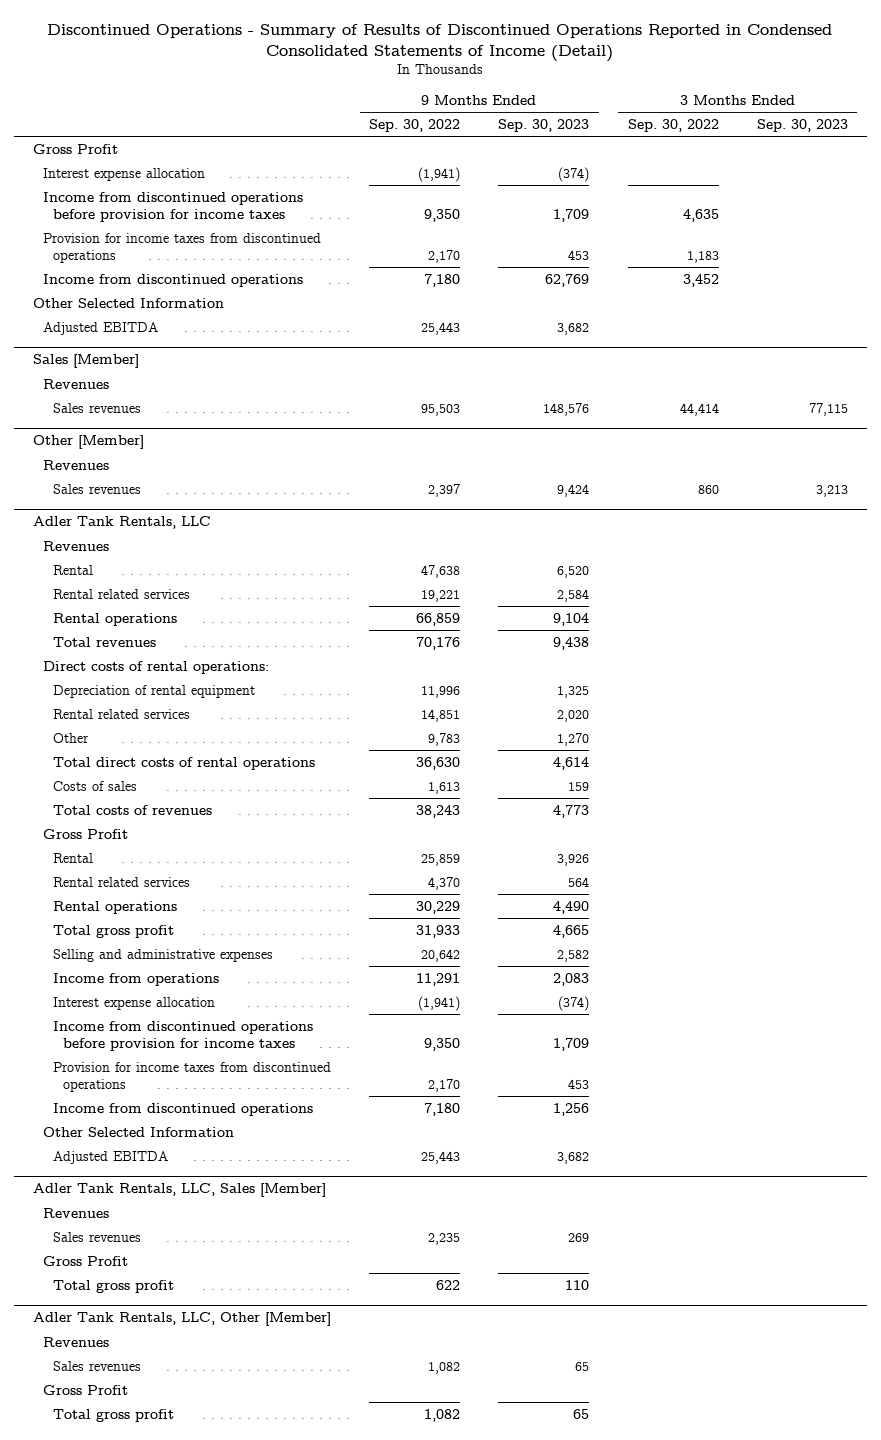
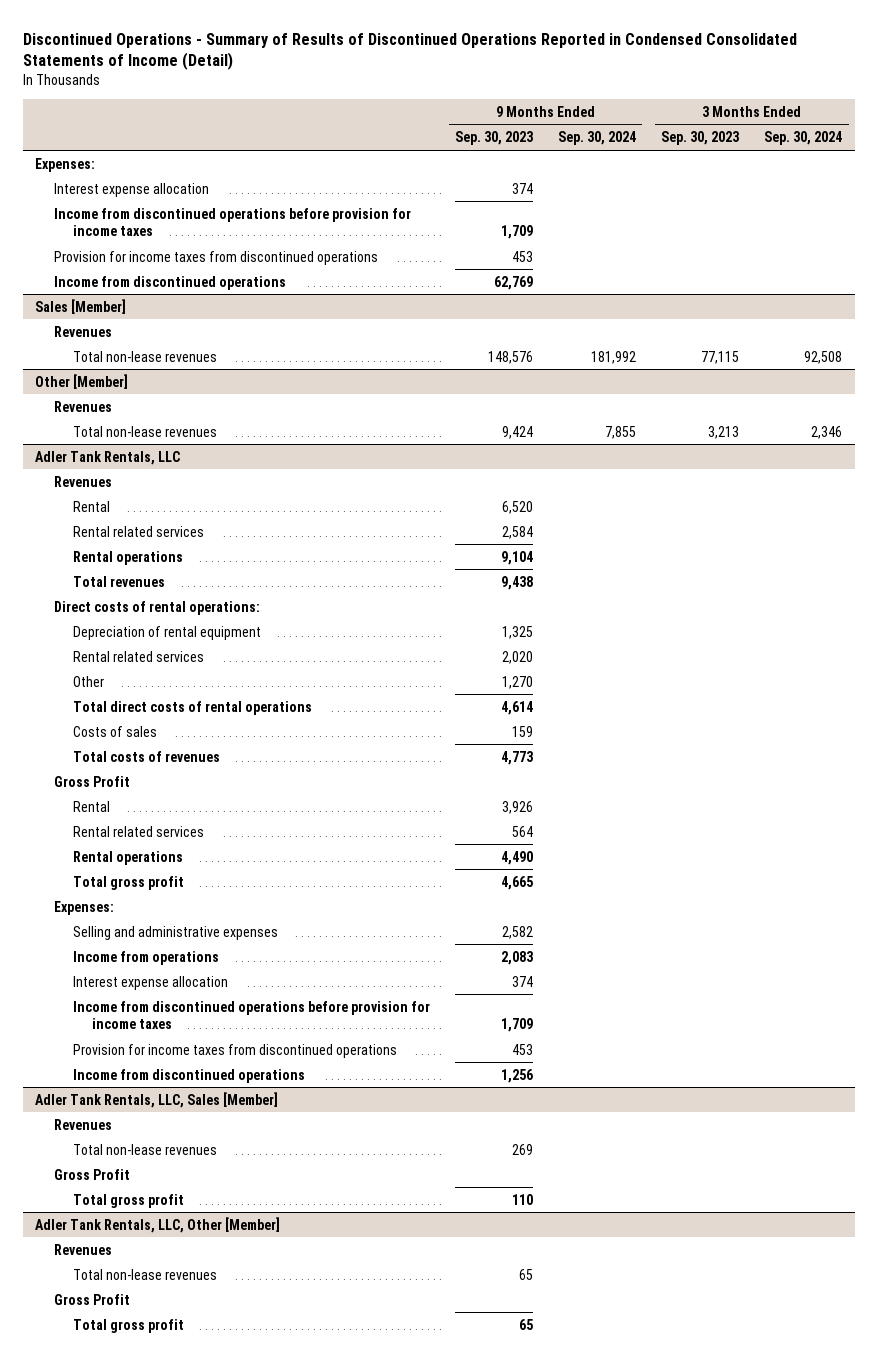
[369,118,461,132] Sep. 30, 2022 -> none
[627,118,719,132] Sep. 30, 2022 -> none
none -> [558,131,637,146] Sep. 30, 2024
none -> [764,131,843,146] Sep. 30, 2024
[33,143,119,154] Gross Profit -> none
none -> [35,157,96,172] Expenses:
[558,166,590,182] (374) -> [512,182,534,194] 374
[33,297,225,308] Other Selected Information -> none
[43,321,159,335] Adjusted EBITDA -> none
[52,402,141,413] Sales revenues -> [72,350,217,362] Total non-lease revenues
[52,483,141,494] Sales revenues -> [72,425,217,437] Total non-lease revenues
none -> [54,900,115,915] Expenses:
[558,995,590,1011] (374) -> [512,975,534,987] 374
[43,1126,235,1137] Other Selected Information -> none
[52,1150,168,1164] Adjusted EBITDA -> none
[52,1231,141,1242] Sales revenues -> [72,1143,217,1155] Total non-lease revenues
[52,1360,141,1371] Sales revenues -> [72,1268,217,1280] Total non-lease revenues

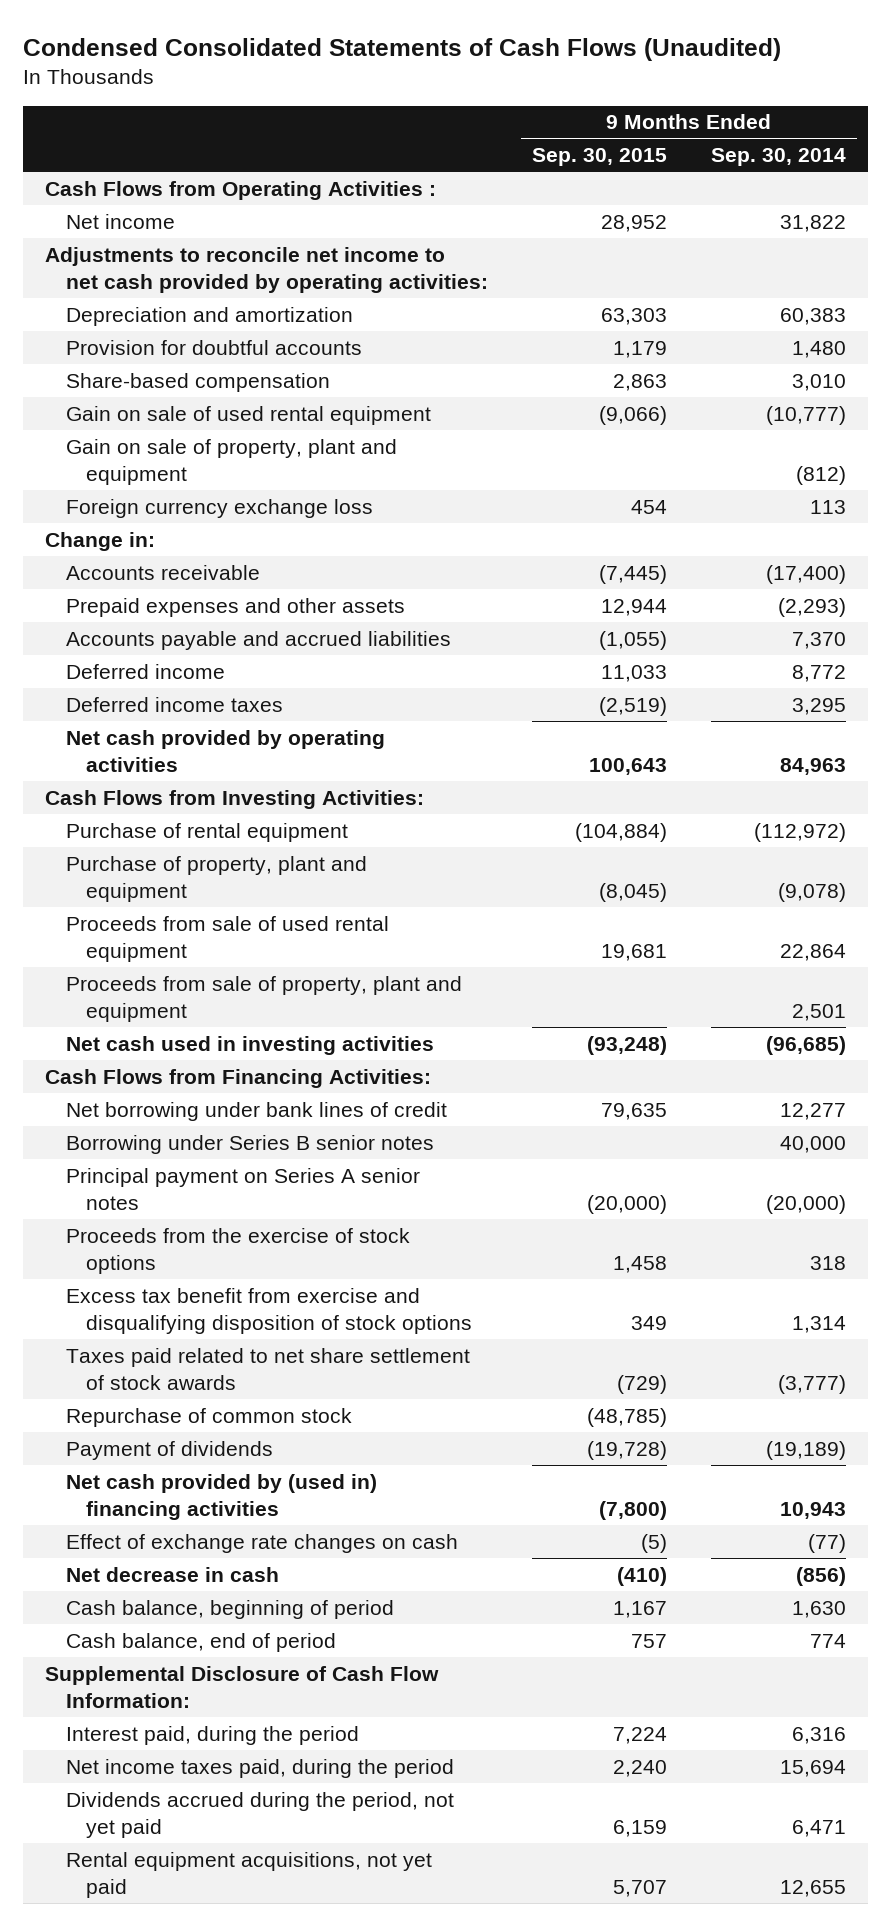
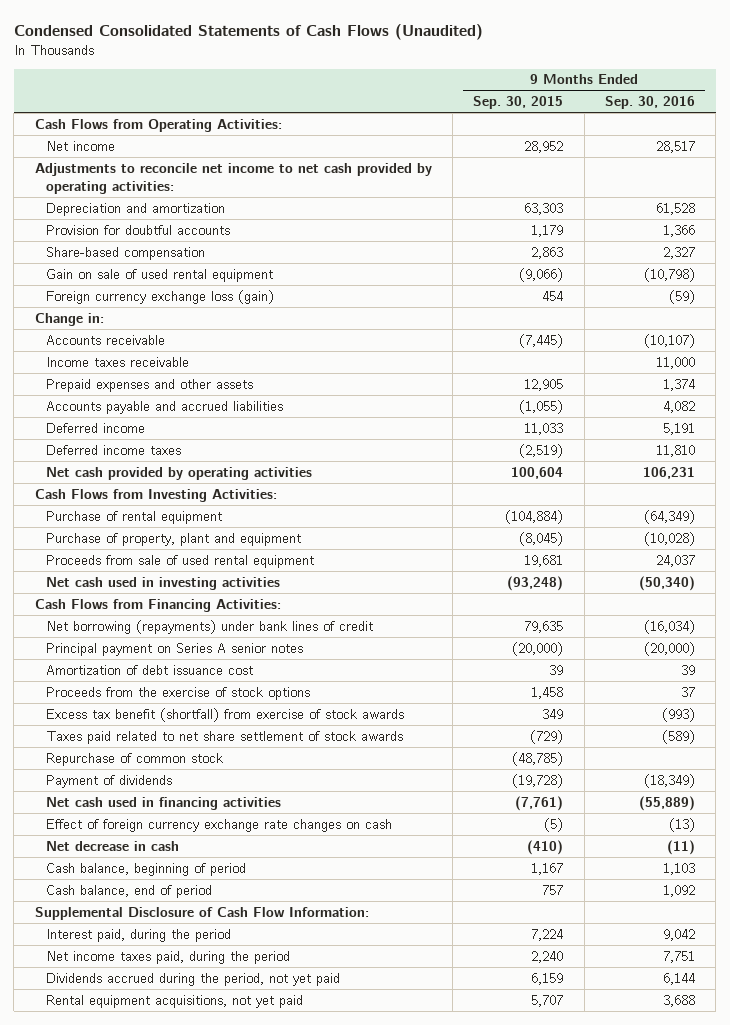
[711,148,847,167] Sep. 30, 2014 -> none
none -> [604,96,695,110] Sep. 30, 2016
[45,180,437,200] Cash Flows from Operating Activities : -> [34,118,282,132] Cash Flows from Operating Activities:
[65,438,397,485] Gain on sale of property, plant and equipment -> none
[65,498,373,518] Foreign currency exchange loss -> [45,289,274,304] Foreign currency exchange loss (gain)
none -> [45,356,189,367] Income taxes receivable
[600,598,667,616] 12,944 -> [524,378,564,391] 12,905
[588,757,667,775] 100,643 -> [511,466,564,479] 100,604
[65,975,462,1022] Proceeds from sale of property, plant and equipment -> none
[65,1134,434,1154] Borrowing under Series B senior notes -> none
[65,1101,447,1121] Net borrowing under bank lines of credit -> [45,619,373,634] Net borrowing (repayments) under bank lines of credit
none -> [45,664,253,675] Amortization of debt issuance cost
[65,1287,473,1334] Excess tax benefit from exercise and disqualifying disposition of stock options -> [45,707,404,722] Excess tax benefit (shortfall) from exercise of stock awards
[65,1473,377,1520] Net cash provided by (used in) financing activities -> [45,796,281,810] Net cash used in financing activities
[598,1500,667,1520] (7,800) -> [515,795,564,811] (7,761)
[65,1533,458,1553] Effect of exchange rate changes on cash -> [45,818,392,832] Effect of foreign currency exchange rate changes on cash

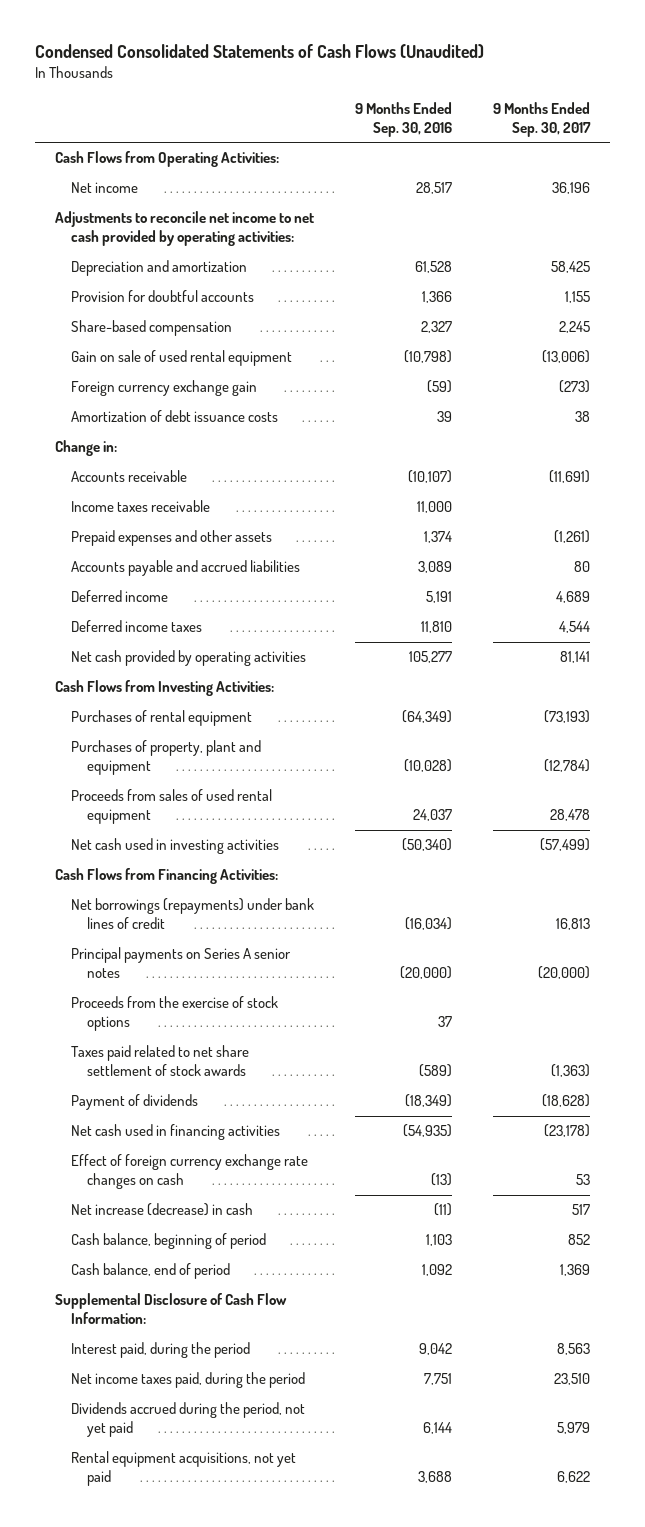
[473,96,564,110] Sep. 30, 2015 -> none
none -> [492,101,591,137] 9 Months Ended Sep. 30, 2017
[45,289,274,304] Foreign currency exchange loss (gain) -> [70,380,257,397] Foreign currency exchange gain
none -> [70,410,278,423] Amortization of debt issuance costs
[662,400,695,413] 4,082 -> [417,561,452,574] 3,089
[642,466,695,479] 106,231 -> [408,651,452,664] 105,277
[45,510,222,524] Purchase of rental equipment -> [70,710,252,727] Purchases of rental equipment
[45,532,301,546] Purchase of property, plant and equipment -> [70,740,261,776] Purchases of property, plant and equipment
[45,554,314,568] Proceeds from sale of used rental equipment -> [70,789,272,825] Proceeds from sales of used rental equipment
[45,664,253,675] Amortization of debt issuance cost -> none
[45,619,373,634] Net borrowing (repayments) under bank lines of credit -> [70,898,314,930] Net borrowings (repayments) under bank lines of credit
[45,642,303,656] Principal payment on Series A senior notes -> [70,947,291,979] Principal payments on Series A senior notes
[45,707,404,722] Excess tax benefit (shortfall) from exercise of stock awards -> none
[45,752,223,766] Repurchase of common stock -> none
[638,795,695,811] (55,889) -> [402,1124,452,1138] (54,935)
[45,840,179,851] Net decrease in cash -> [70,1203,253,1217] Net increase (decrease) in cash

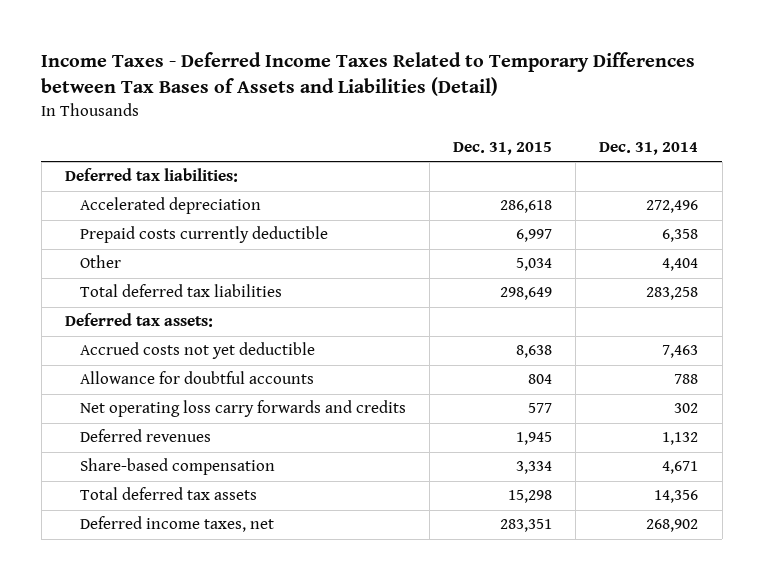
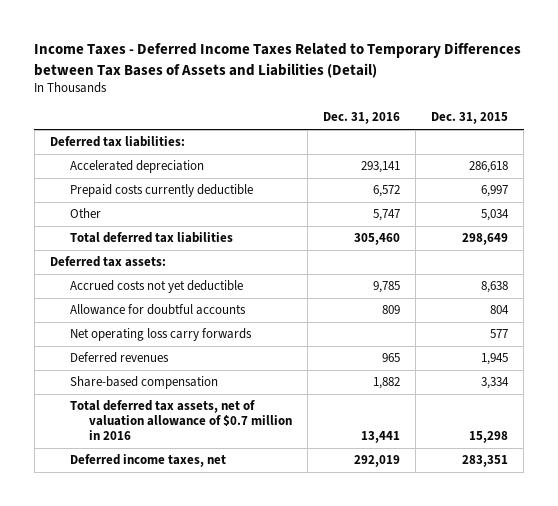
[599,142,699,156] Dec. 31, 2014 -> none
none -> [323,112,401,125] Dec. 31, 2016
[80,400,407,418] Net operating loss carry forwards and credits -> [69,328,252,342] Net operating loss carry forwards
[80,487,258,501] Total deferred tax assets -> [69,400,293,441] Total deferred tax assets, net of valuation allowance of $0.7 million in 2016

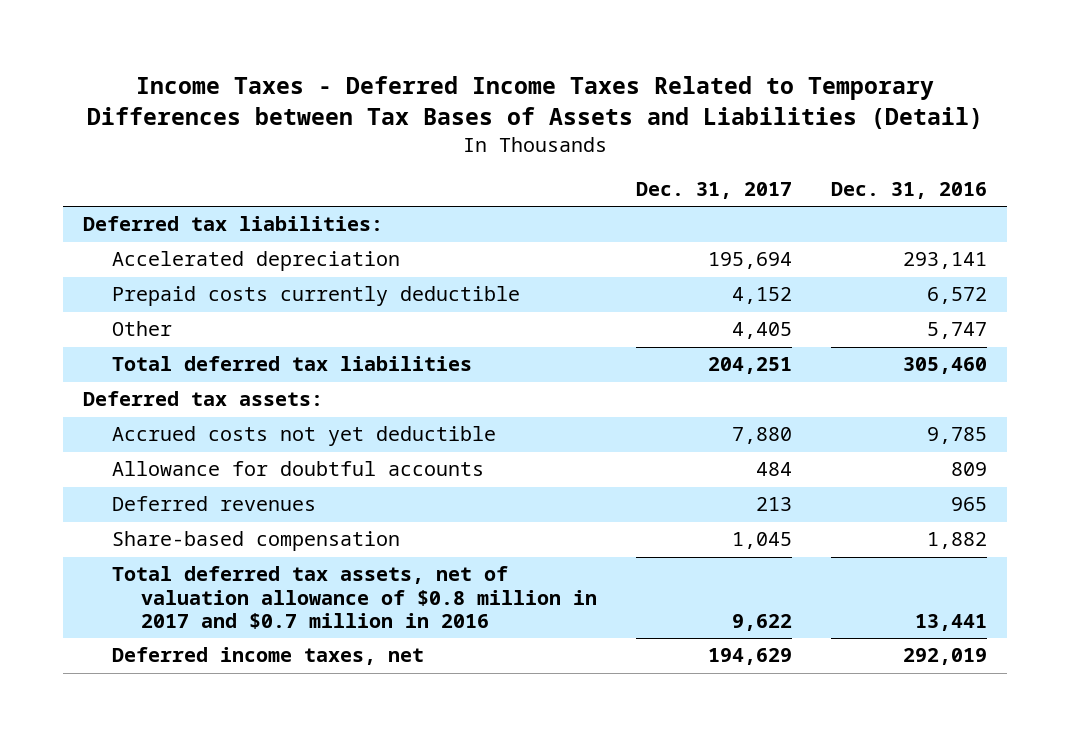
[431,112,509,125] Dec. 31, 2015 -> none
none -> [635,182,792,200] Dec. 31, 2017
[69,328,252,342] Net operating loss carry forwards -> none
[69,400,293,441] Total deferred tax assets, net of valuation allowance of $0.7 million in 2016 -> [111,566,597,629] Total deferred tax assets, net of valuation allowance of $0.8 million in 2017 and $0.7 million in 2016

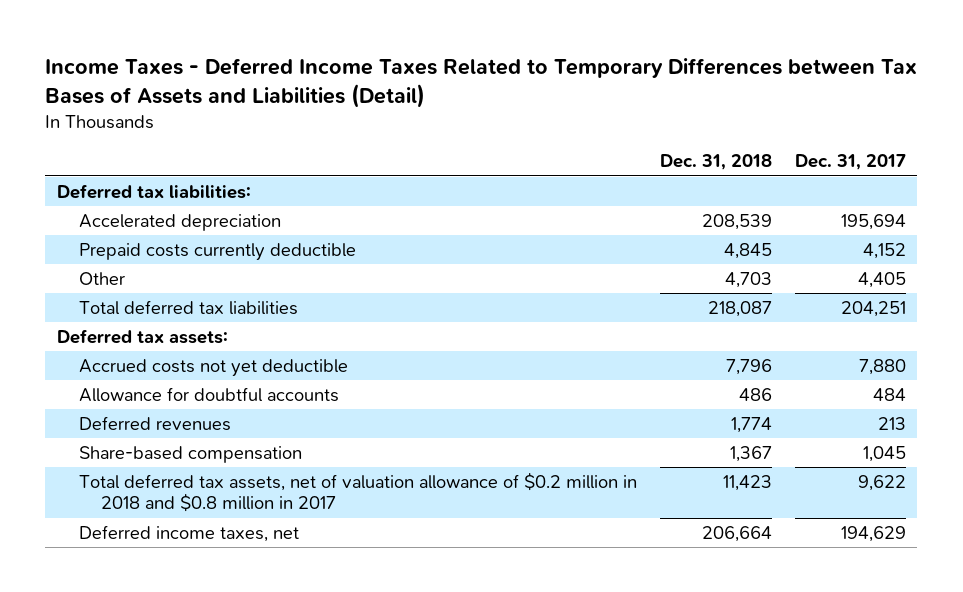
[831,182,988,200] Dec. 31, 2016 -> none
none -> [659,154,772,171] Dec. 31, 2018
[111,566,597,629] Total deferred tax assets, net of valuation allowance of $0.8 million in 2017 and $0.7 million in 2016 -> [78,472,637,513] Total deferred tax assets, net of valuation allowance of $0.2 million in 2018 and $0.8 million in 2017

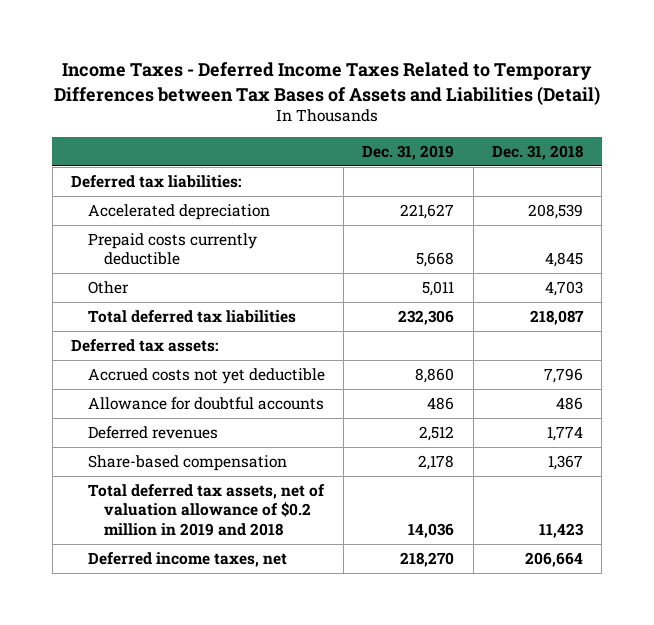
[794,154,906,171] Dec. 31, 2017 -> none
none -> [362,145,455,161] Dec. 31, 2019
[78,472,637,513] Total deferred tax assets, net of valuation allowance of $0.2 million in 2018 and $0.8 million in 2017 -> [87,484,325,536] Total deferred tax assets, net of valuation allowance of $0.2 million in 2019 and 2018

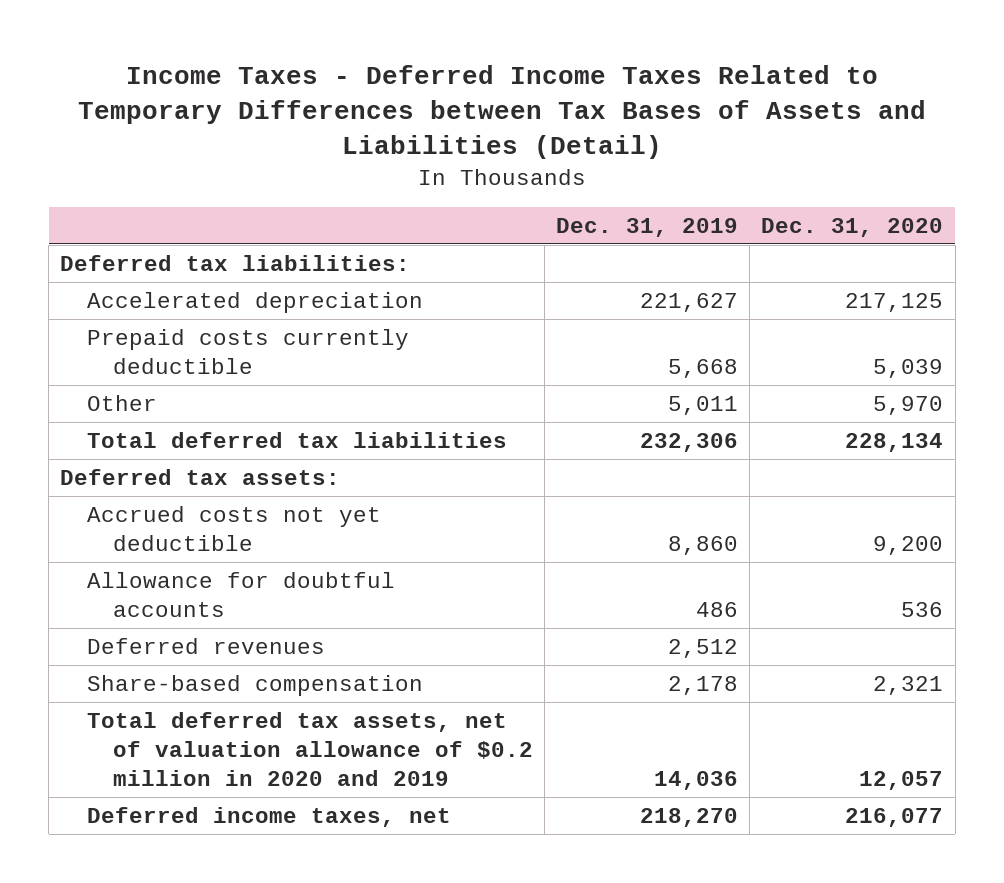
[491,145,583,161] Dec. 31, 2018 -> none
none -> [761,217,944,237] Dec. 31, 2020
[87,484,325,536] Total deferred tax assets, net of valuation allowance of $0.2 million in 2019 and 2018 -> [86,711,533,787] Total deferred tax assets, net of valuation allowance of $0.2 million in 2020 and 2019

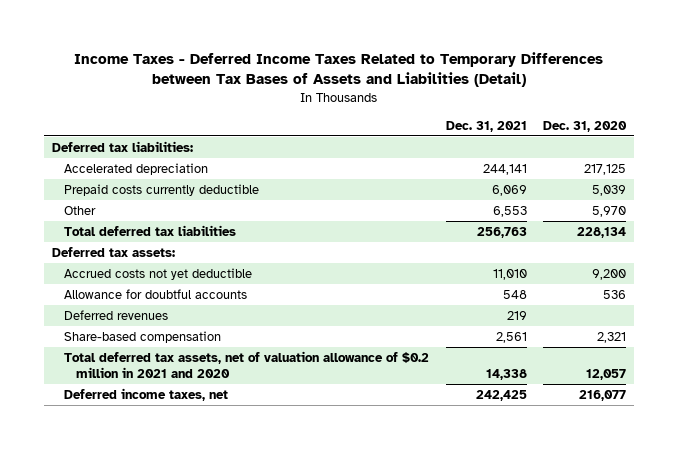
[556,217,739,237] Dec. 31, 2019 -> none
none -> [445,120,527,132] Dec. 31, 2021
[86,711,533,787] Total deferred tax assets, net of valuation allowance of $0.2 million in 2020 and 2019 -> [64,350,430,379] Total deferred tax assets, net of valuation allowance of $0.2 million in 2021 and 2020

